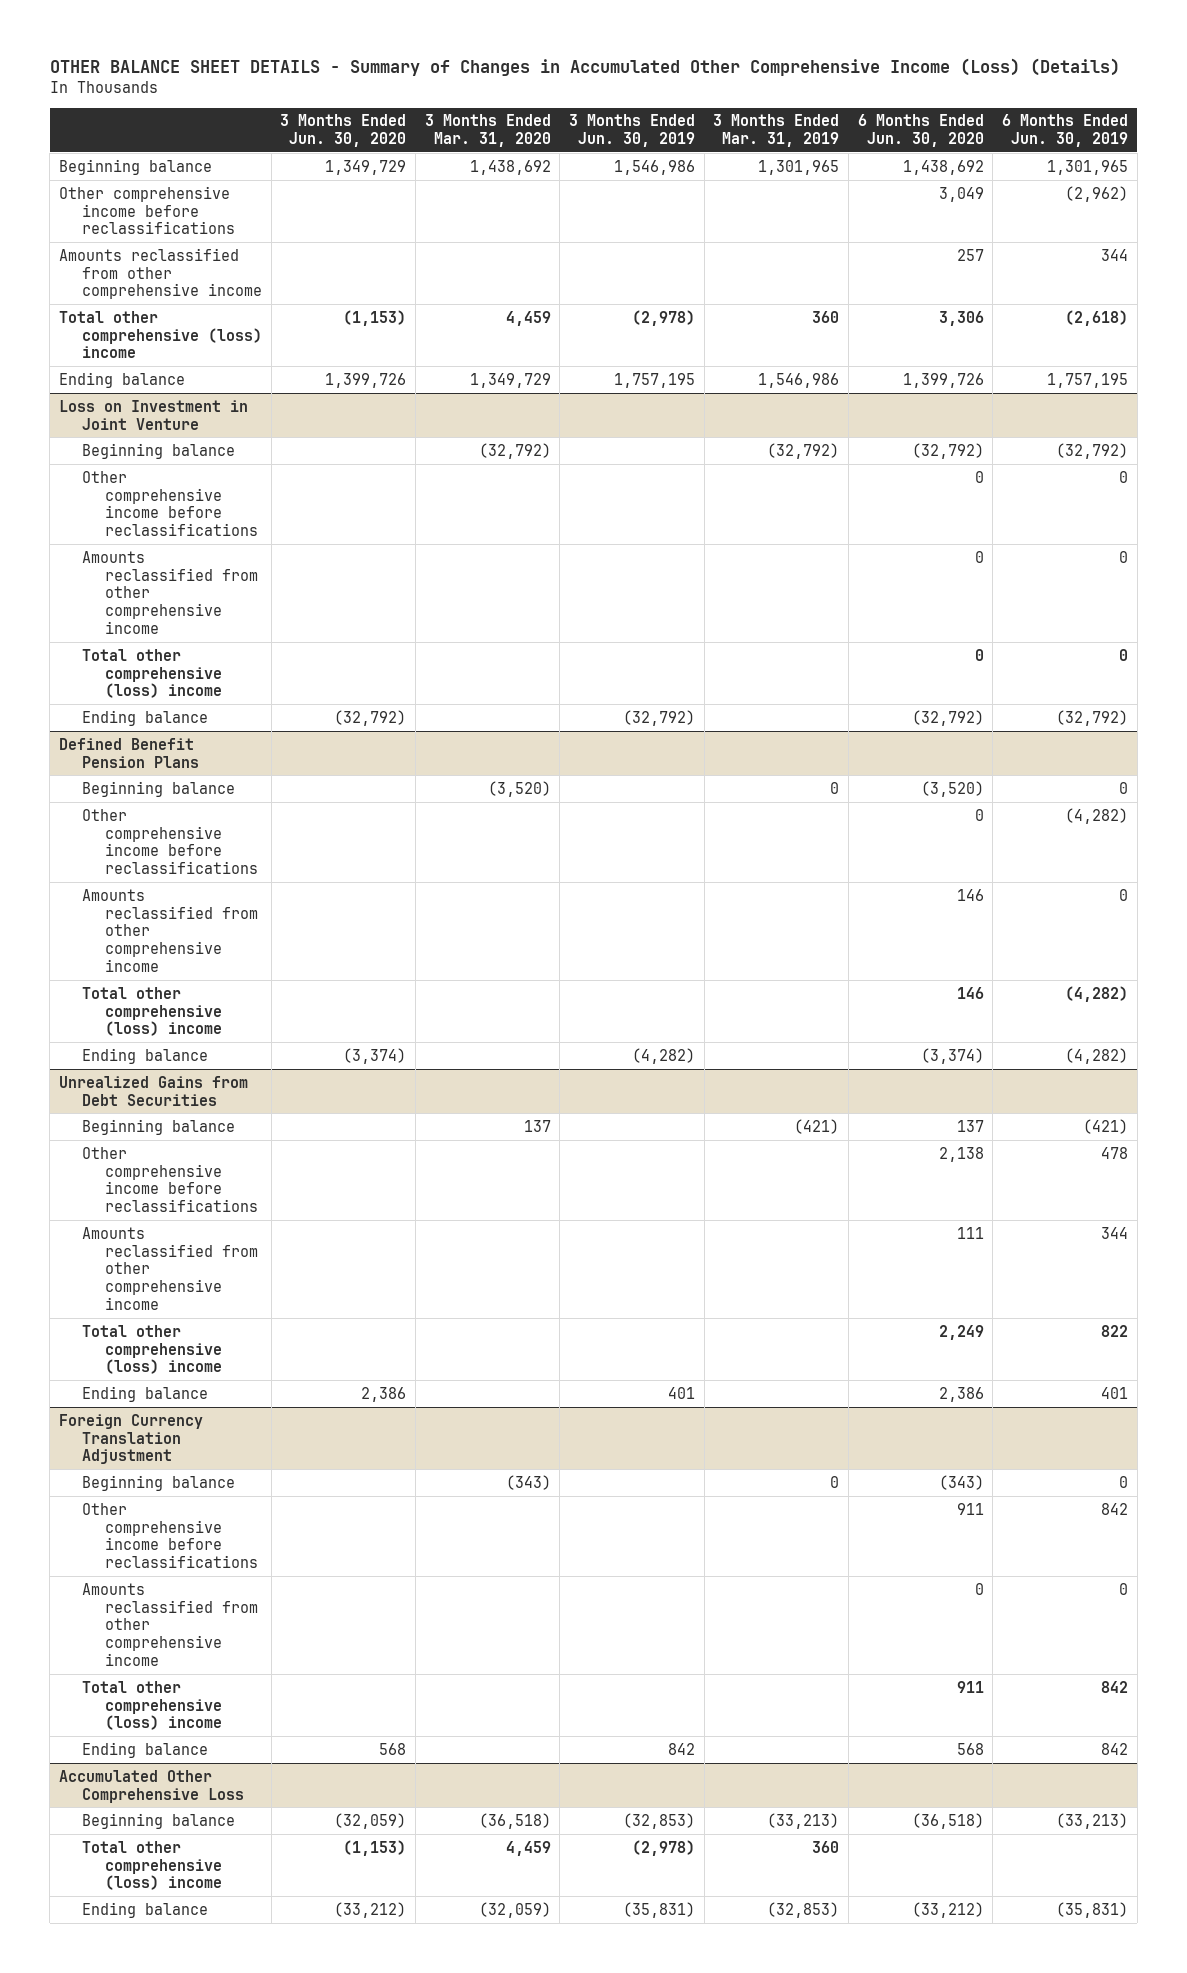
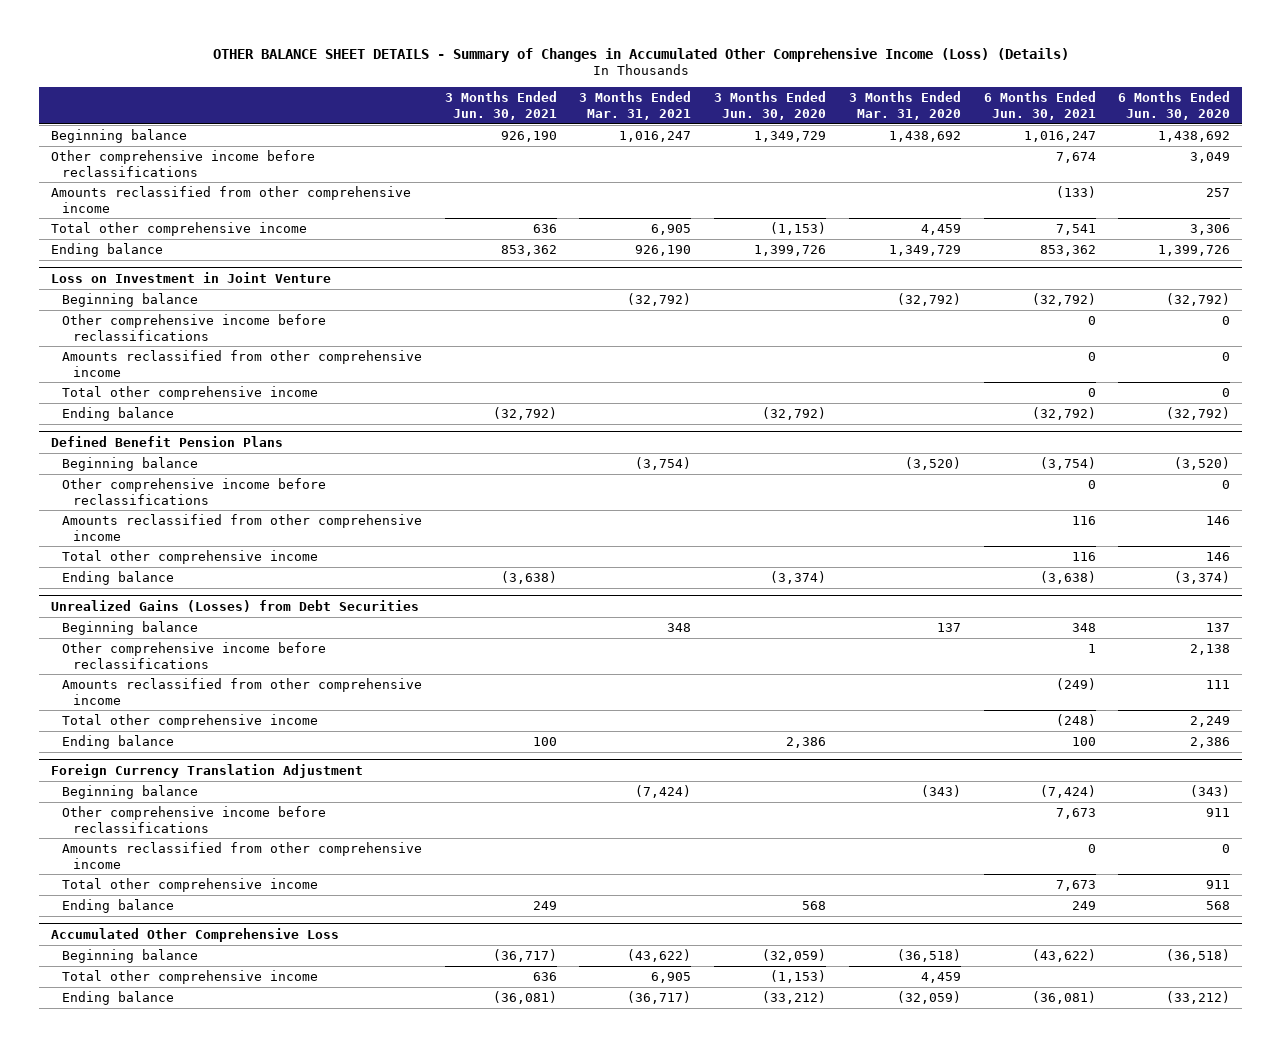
[569,114,696,148] 3 Months Ended Jun. 30, 2019 -> none
[713,114,840,148] 3 Months Ended Mar. 31, 2019 -> none
[1002,114,1129,148] 6 Months Ended Jun. 30, 2019 -> none
none -> [444,91,557,120] 3 Months Ended Jun. 30, 2021
none -> [579,91,692,120] 3 Months Ended Mar. 31, 2021
none -> [983,91,1096,120] 6 Months Ended Jun. 30, 2021
[58,310,263,359] Total other comprehensive (loss) income -> [50,221,307,236] Total other comprehensive income
[82,648,223,699] Total other comprehensive (loss) income -> [61,385,318,400] Total other comprehensive income
[82,986,223,1037] Total other comprehensive (loss) income -> [61,549,318,564] Total other comprehensive income
[58,1075,248,1106] Unrealized Gains from Debt Securities -> [50,599,419,612] Unrealized Gains (Losses) from Debt Securities
[82,1324,223,1375] Total other comprehensive (loss) income -> [61,713,318,728] Total other comprehensive income
[82,1680,223,1731] Total other comprehensive (loss) income -> [61,877,318,892] Total other comprehensive income
[82,1840,223,1891] Total other comprehensive (loss) income -> [61,969,318,984] Total other comprehensive income

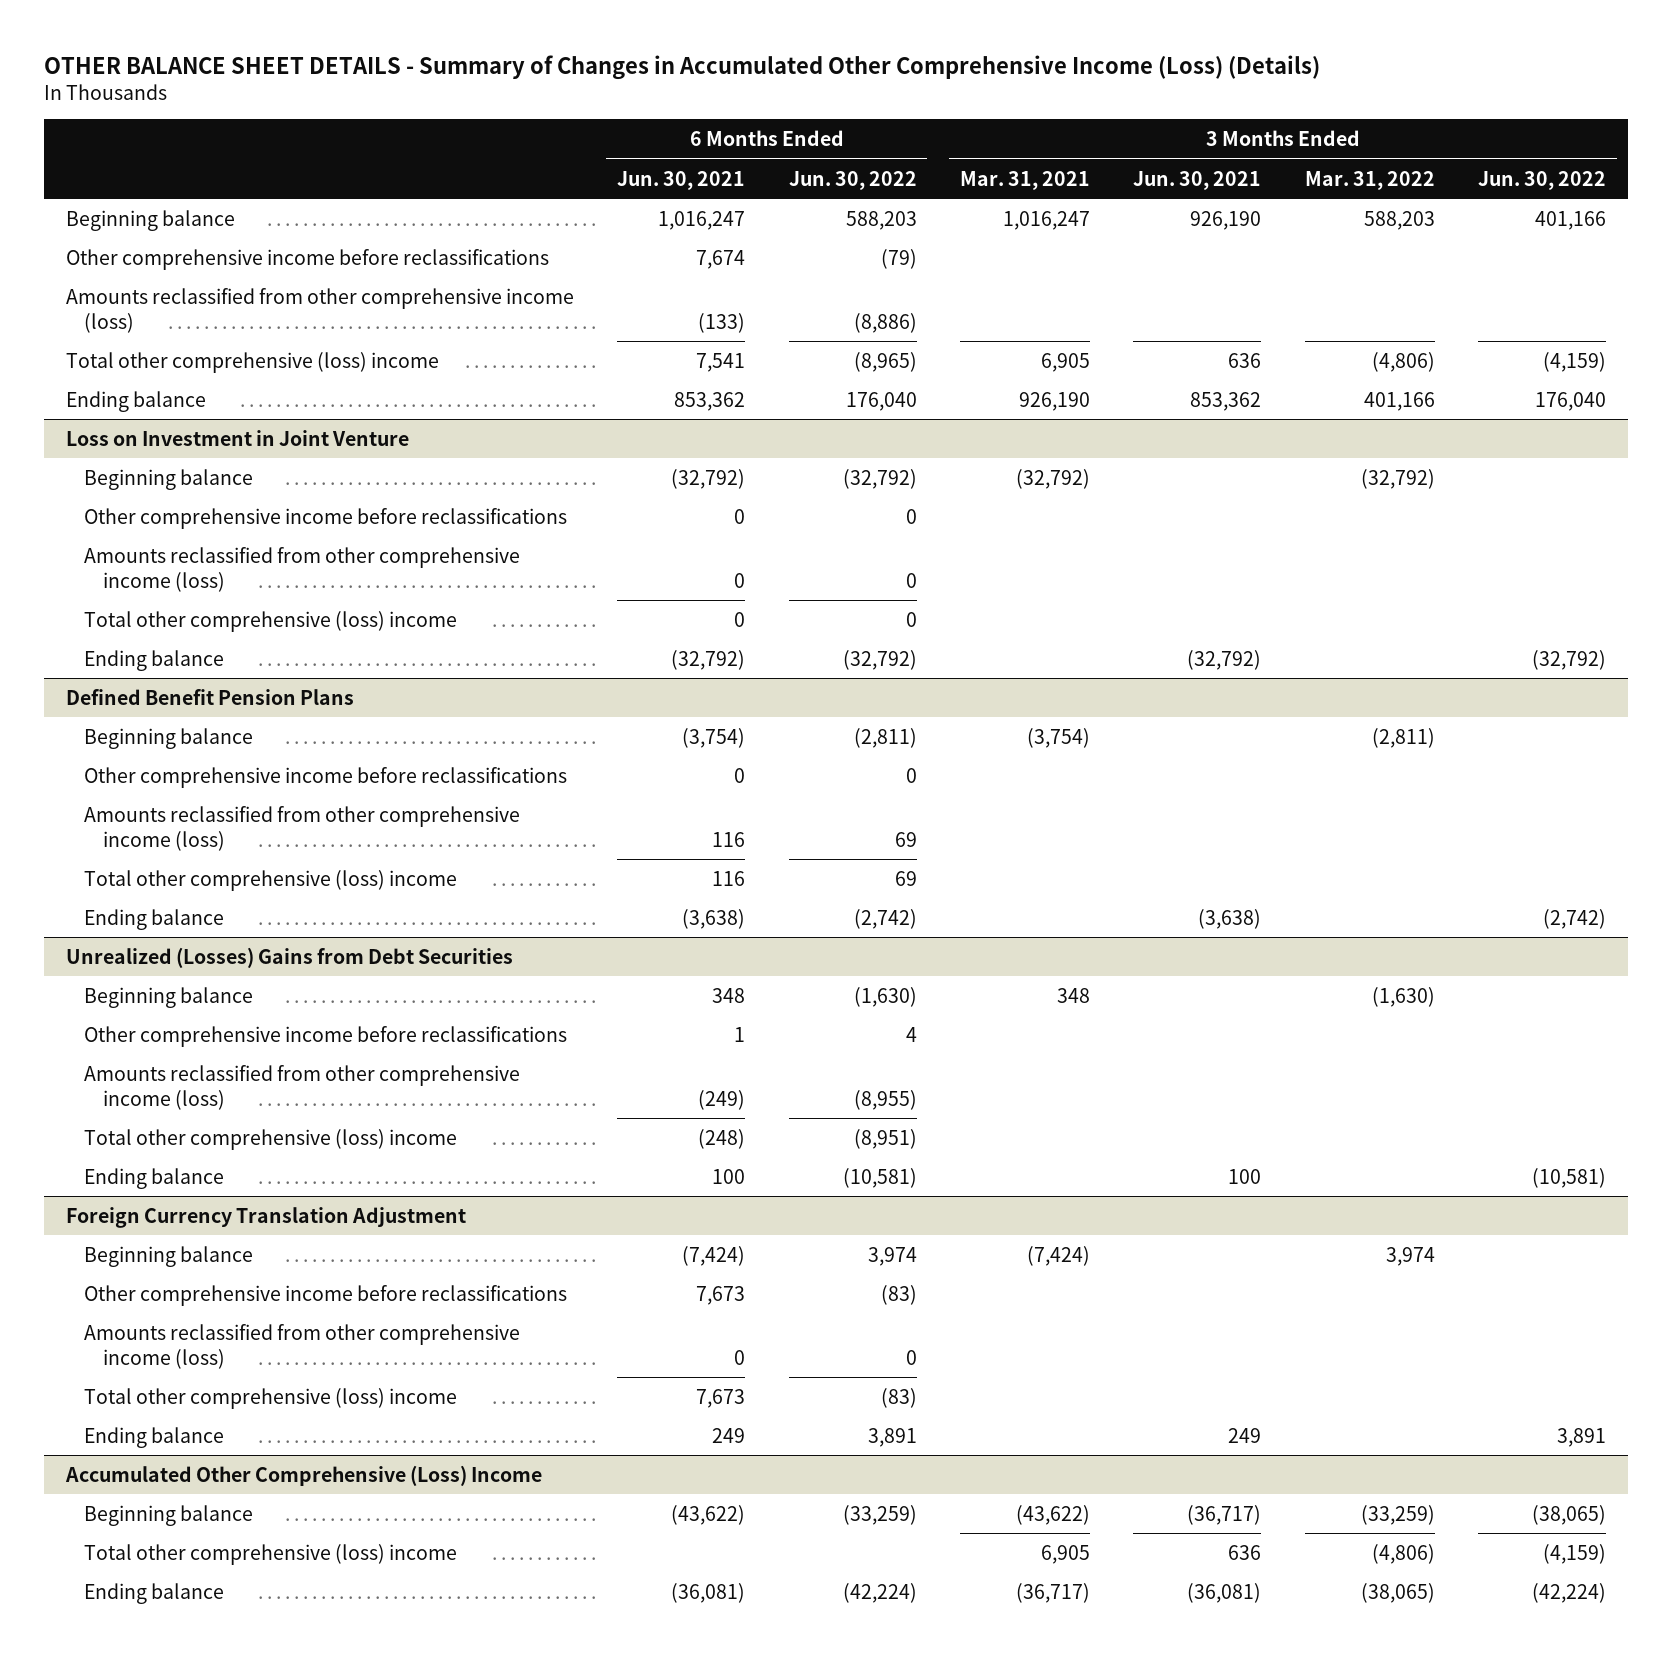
[714,91,827,120] 3 Months Ended Jun. 30, 2020 -> none
[848,91,961,120] 3 Months Ended Mar. 31, 2020 -> none
[1118,91,1231,120] 6 Months Ended Jun. 30, 2020 -> none
none -> [788,170,917,190] Jun. 30, 2022
none -> [1304,170,1435,190] Mar. 31, 2022
none -> [1477,170,1606,190] Jun. 30, 2022
[50,185,411,213] Amounts reclassified from other comprehensive income -> [65,287,574,333] Amounts reclassified from other comprehensive income (loss)
[50,221,307,236] Total other comprehensive income -> [65,351,439,373] Total other comprehensive (loss) income
[61,349,422,377] Amounts reclassified from other comprehensive income -> [84,546,521,592] Amounts reclassified from other comprehensive income (loss)
[61,385,318,400] Total other comprehensive income -> [84,610,458,632] Total other comprehensive (loss) income
[61,513,422,541] Amounts reclassified from other comprehensive income -> [84,805,521,851] Amounts reclassified from other comprehensive income (loss)
[61,549,318,564] Total other comprehensive income -> [84,869,458,891] Total other comprehensive (loss) income
[50,599,419,612] Unrealized Gains (Losses) from Debt Securities -> [65,946,513,968] Unrealized (Losses) Gains from Debt Securities
[61,677,422,705] Amounts reclassified from other comprehensive income -> [84,1064,521,1110] Amounts reclassified from other comprehensive income (loss)
[61,713,318,728] Total other comprehensive income -> [84,1128,458,1150] Total other comprehensive (loss) income
[61,841,422,869] Amounts reclassified from other comprehensive income -> [84,1323,521,1369] Amounts reclassified from other comprehensive income (loss)
[61,877,318,892] Total other comprehensive income -> [84,1387,458,1409] Total other comprehensive (loss) income
[50,927,339,942] Accumulated Other Comprehensive Loss -> [64,1464,542,1486] Accumulated Other Comprehensive (Loss) Income
[61,969,318,984] Total other comprehensive income -> [84,1543,458,1565] Total other comprehensive (loss) income

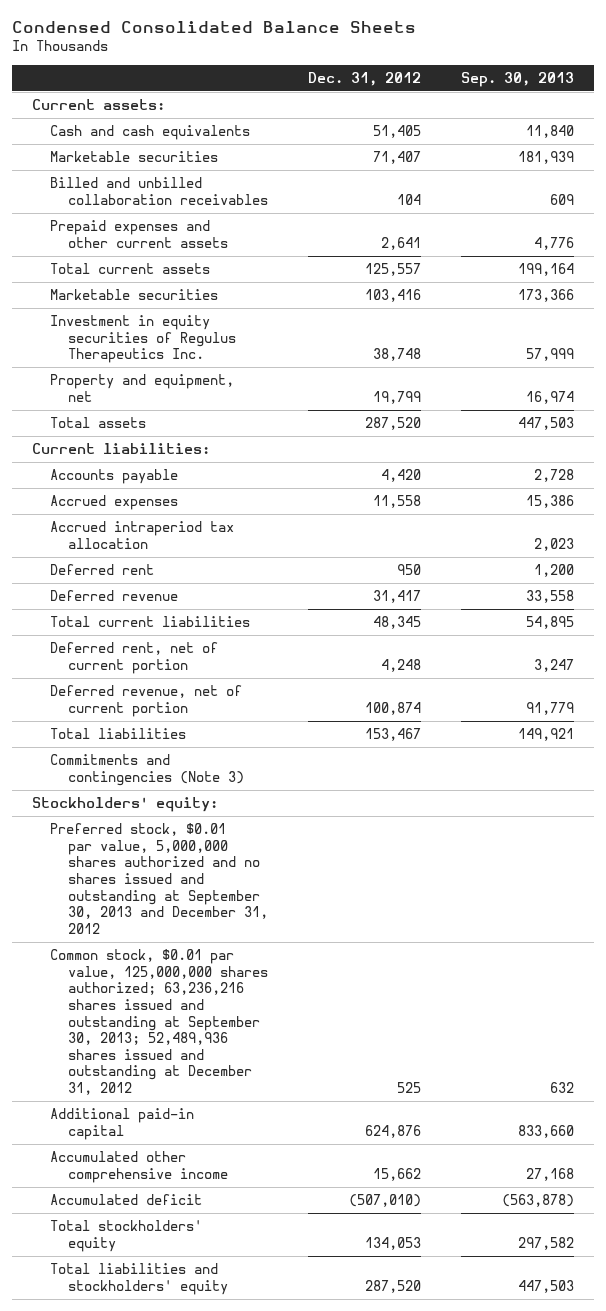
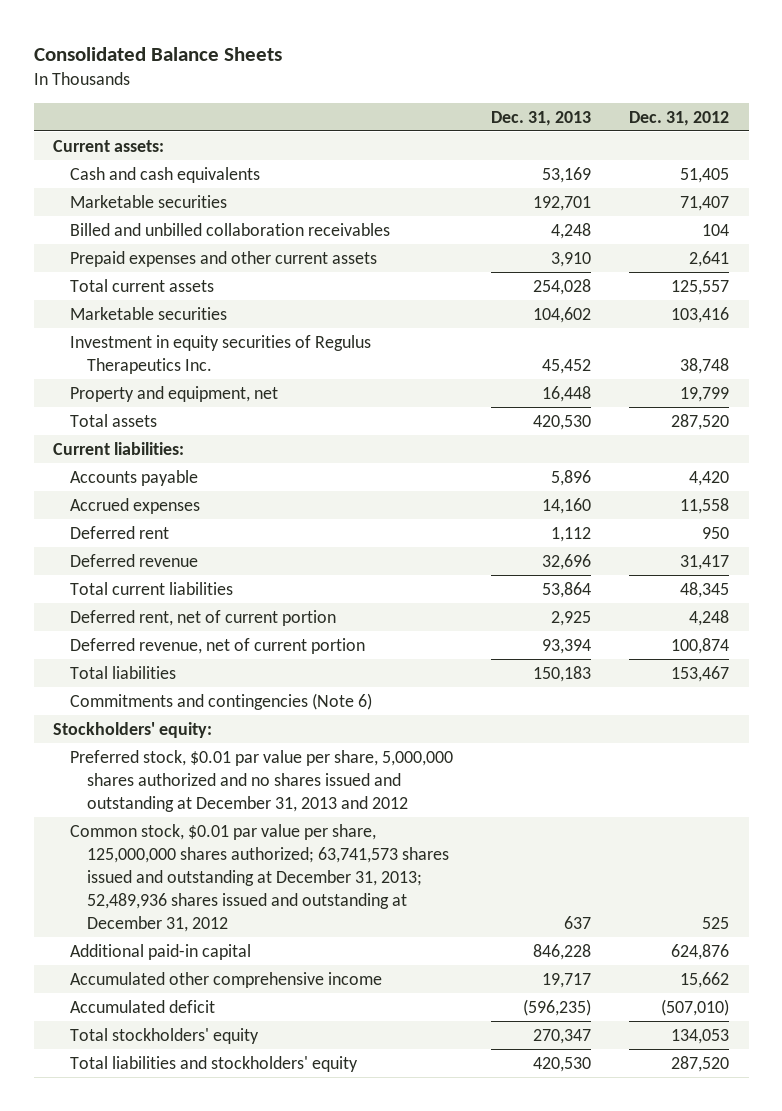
[11,20,416,33] Condensed Consolidated Balance Sheets -> [33,47,282,62] Consolidated Balance Sheets
[461,72,575,88] Sep. 30, 2013 -> none
none -> [491,110,592,126] Dec. 31, 2013
[49,521,234,549] Accrued intraperiod tax allocation -> none
[49,754,245,786] Commitments and contingencies (Note 3) -> [69,692,372,710] Commitments and contingencies (Note 6)
[49,823,269,934] Preferred stock, $0.01 par value, 5,000,000 shares authorized and no shares issued and outstanding at September 30, 2013 and December 31, 2012 -> [69,749,453,812] Preferred stock, $0.01 par value per share, 5,000,000 shares authorized and no shares issued and outstanding at December 31, 2013 and 2012
[49,949,269,1095] Common stock, $0.01 par value, 125,000,000 shares authorized; 63,236,216 shares issued and outstanding at September 30, 2013; 52,489,936 shares issued and outstanding at December 31, 2012 -> [69,823,449,933] Common stock, $0.01 par value per share, 125,000,000 shares authorized; 63,741,573 shares issued and outstanding at December 31, 2013; 52,489,936 shares issued and outstanding at December 31, 2012

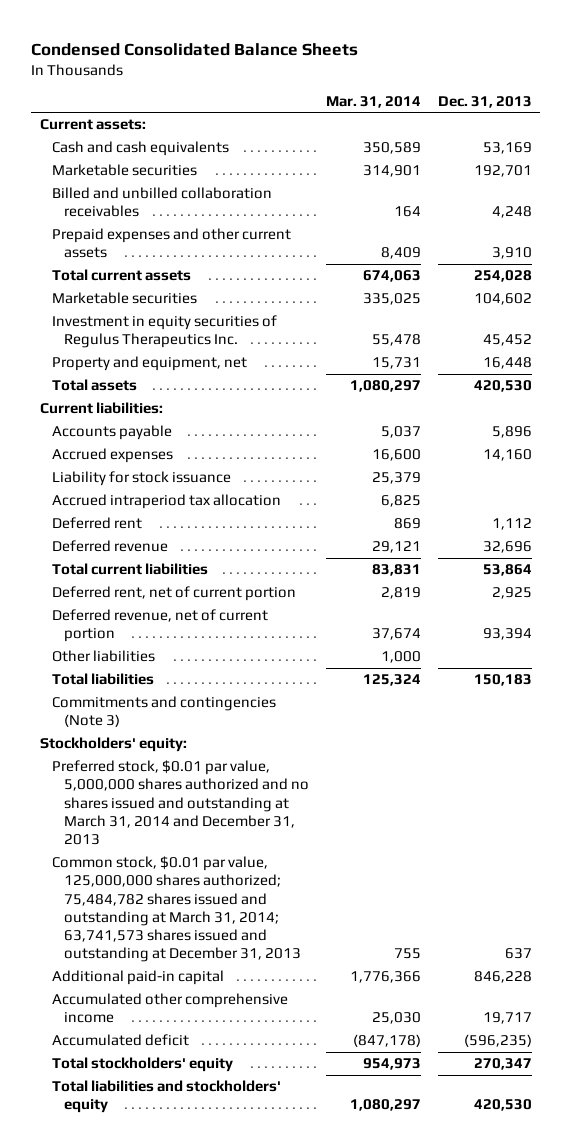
[33,47,282,62] Consolidated Balance Sheets -> [31,42,359,56] Condensed Consolidated Balance Sheets
[629,110,730,126] Dec. 31, 2012 -> none
none -> [325,95,421,108] Mar. 31, 2014
none -> [51,471,231,487] Liability for stock issuance
none -> [51,494,281,510] Accrued intraperiod tax allocation
none -> [51,650,155,663] Other liabilities
[69,692,372,710] Commitments and contingencies (Note 6) -> [51,696,276,728] Commitments and contingencies (Note 3)
[69,749,453,812] Preferred stock, $0.01 par value per share, 5,000,000 shares authorized and no shares issued and outstanding at December 31, 2013 and 2012 -> [51,760,309,846] Preferred stock, $0.01 par value, 5,000,000 shares authorized and no shares issued and outstanding at March 31, 2014 and December 31, 2013
[69,823,449,933] Common stock, $0.01 par value per share, 125,000,000 shares authorized; 63,741,573 shares issued and outstanding at December 31, 2013; 52,489,936 shares issued and outstanding at December 31, 2012 -> [51,856,301,963] Common stock, $0.01 par value, 125,000,000 shares authorized; 75,484,782 shares issued and outstanding at March 31, 2014; 63,741,573 shares issued and outstanding at December 31, 2013

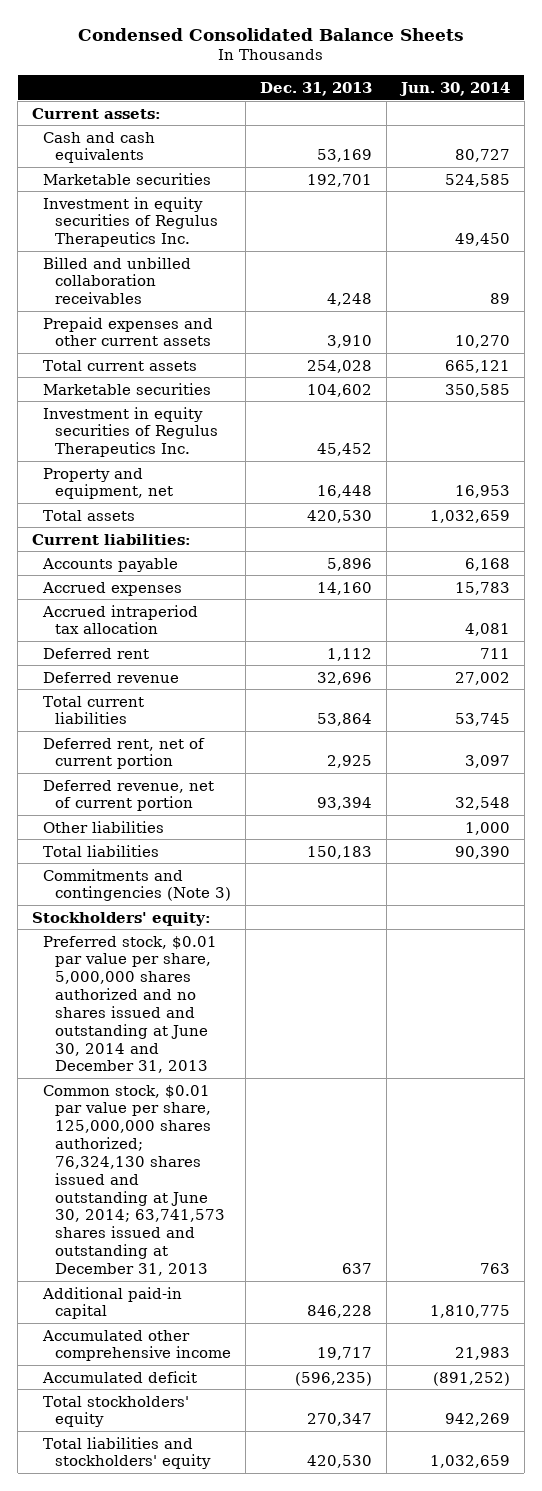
[325,95,421,108] Mar. 31, 2014 -> none
none -> [398,81,510,96] Jun. 30, 2014
none -> [43,196,218,248] Investment in equity securities of Regulus Therapeutics Inc.
[51,471,231,487] Liability for stock issuance -> none
[51,760,309,846] Preferred stock, $0.01 par value, 5,000,000 shares authorized and no shares issued and outstanding at March 31, 2014 and December 31, 2013 -> [43,935,218,1074] Preferred stock, $0.01 par value per share, 5,000,000 shares authorized and no shares issued and outstanding at June 30, 2014 and December 31, 2013
[51,856,301,963] Common stock, $0.01 par value, 125,000,000 shares authorized; 75,484,782 shares issued and outstanding at March 31, 2014; 63,741,573 shares issued and outstanding at December 31, 2013 -> [43,1084,225,1276] Common stock, $0.01 par value per share, 125,000,000 shares authorized; 76,324,130 shares issued and outstanding at June 30, 2014; 63,741,573 shares issued and outstanding at December 31, 2013

